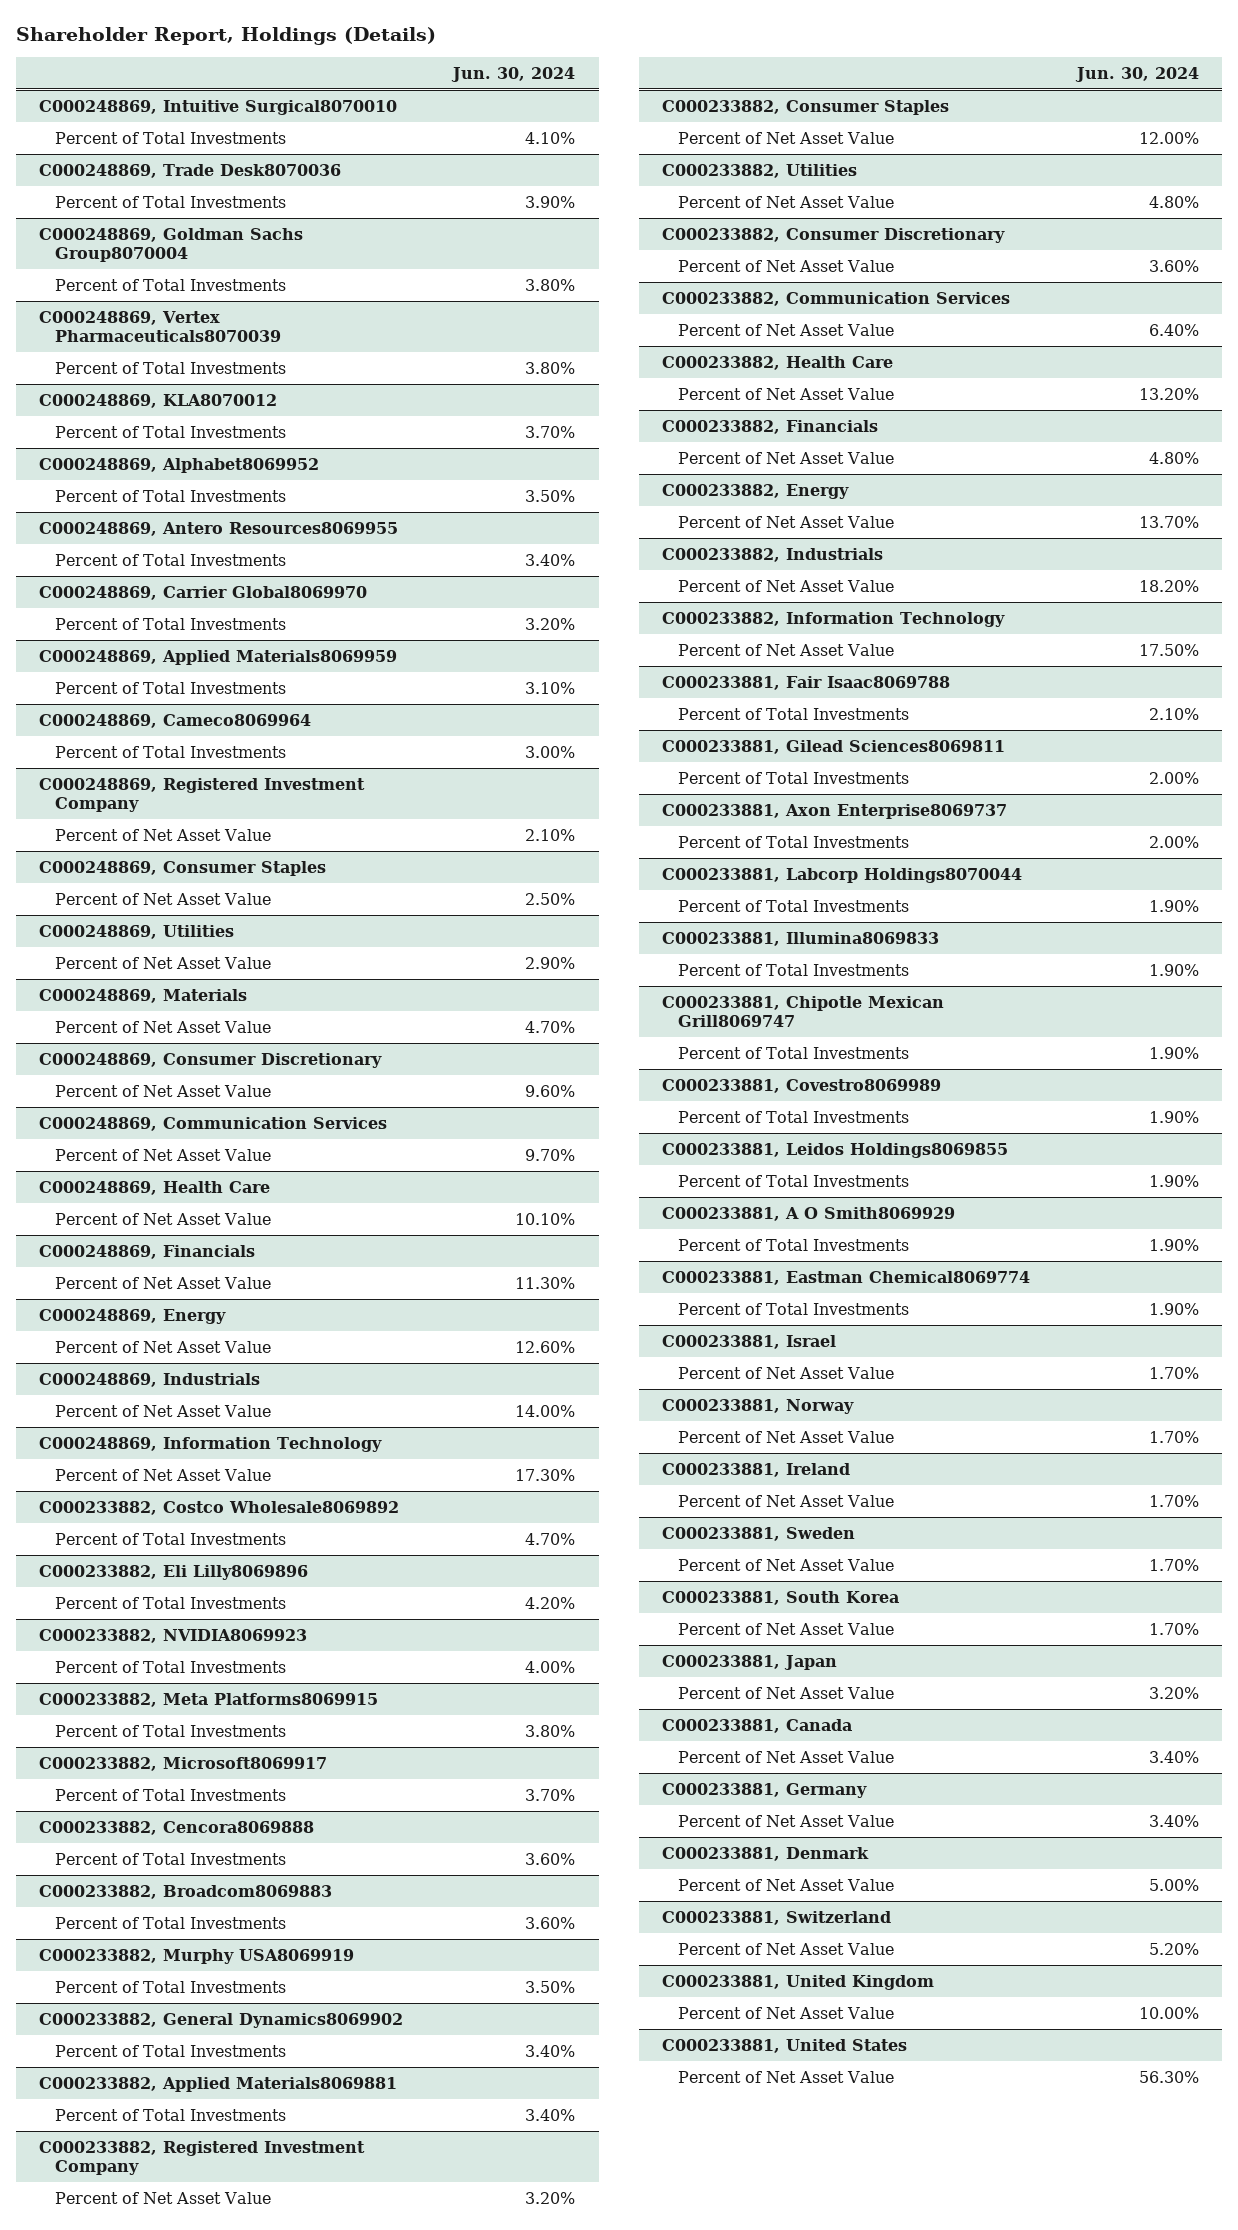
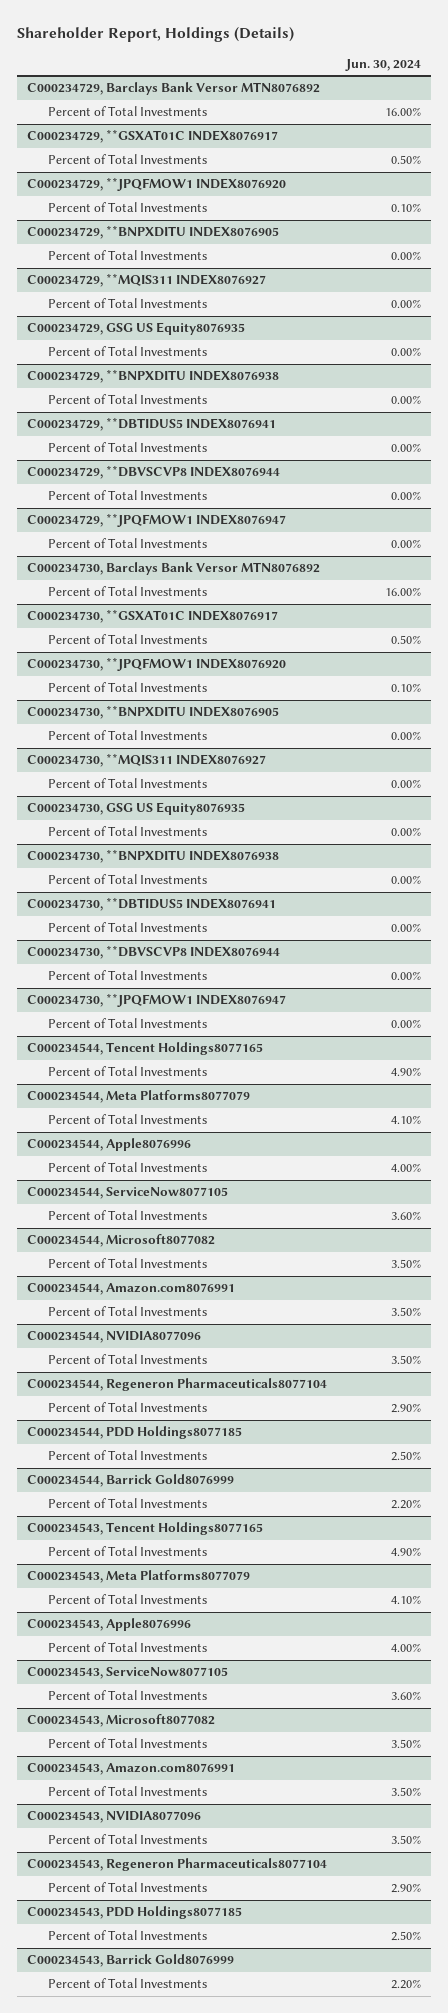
[38,99,397,115] C000248869, Intuitive Surgical8070010 -> none
none -> [26,82,320,96] C000234729, Barclays Bank Versor MTN8076892
none -> [47,106,207,117] Percent of Total Investments
none -> [26,130,278,144] C000234729, **GSXAT01C INDEX8076917
none -> [47,154,207,165] Percent of Total Investments
none -> [26,178,286,192] C000234729, **JPQFMOW1 INDEX8076920
none -> [47,202,207,213] Percent of Total Investments
none -> [26,226,279,240] C000234729, **BNPXDITU INDEX8076905
none -> [47,250,207,261] Percent of Total Investments
none -> [26,274,266,288] C000234729, **MQIS311 INDEX8076927
none -> [47,298,207,309] Percent of Total Investments
none -> [26,322,245,336] C000234729, GSG US Equity8076935
none -> [47,346,207,357] Percent of Total Investments
none -> [26,370,279,384] C000234729, **BNPXDITU INDEX8076938
none -> [47,394,207,405] Percent of Total Investments
none -> [26,418,276,432] C000234729, **DBTIDUS5 INDEX8076941
none -> [47,442,207,453] Percent of Total Investments
none -> [26,466,280,480] C000234729, **DBVSCVP8 INDEX8076944
none -> [47,490,207,501] Percent of Total Investments
none -> [26,514,286,528] C000234729, **JPQFMOW1 INDEX8076947
none -> [47,538,207,549] Percent of Total Investments
none -> [26,562,320,576] C000234730, Barclays Bank Versor MTN8076892
none -> [47,586,207,597] Percent of Total Investments
none -> [26,610,278,624] C000234730, **GSXAT01C INDEX8076917
none -> [47,634,207,645] Percent of Total Investments
none -> [26,658,286,672] C000234730, **JPQFMOW1 INDEX8076920
none -> [47,682,207,693] Percent of Total Investments
none -> [26,706,279,720] C000234730, **BNPXDITU INDEX8076905
none -> [47,730,207,741] Percent of Total Investments
none -> [26,754,266,768] C000234730, **MQIS311 INDEX8076927
none -> [47,778,207,789] Percent of Total Investments
none -> [26,802,245,816] C000234730, GSG US Equity8076935
none -> [47,826,207,837] Percent of Total Investments
none -> [26,850,279,864] C000234730, **BNPXDITU INDEX8076938
none -> [47,874,207,885] Percent of Total Investments
none -> [26,898,276,912] C000234730, **DBTIDUS5 INDEX8076941
none -> [47,922,207,933] Percent of Total Investments
none -> [26,946,280,960] C000234730, **DBVSCVP8 INDEX8076944
none -> [47,970,207,981] Percent of Total Investments
none -> [26,994,286,1008] C000234730, **JPQFMOW1 INDEX8076947
none -> [47,1018,207,1029] Percent of Total Investments
none -> [26,1042,263,1056] C000234544, Tencent Holdings8077165
none -> [47,1066,207,1077] Percent of Total Investments
none -> [26,1090,250,1104] C000234544, Meta Platforms8077079
[38,163,341,178] C000248869, Trade Desk8070036 -> none
[54,195,286,208] Percent of Total Investments -> none
[38,227,303,263] C000248869, Goldman Sachs Group8070004 -> none
[54,278,286,291] Percent of Total Investments -> none
[38,310,281,343] C000248869, Vertex Pharmaceuticals8070039 -> none
[54,361,286,374] Percent of Total Investments -> none
[38,393,277,408] C000248869, KLA8070012 -> none
[54,425,286,438] Percent of Total Investments -> none
[38,457,319,473] C000248869, Alphabet8069952 -> none
[54,489,286,502] Percent of Total Investments -> none
[38,521,398,536] C000248869, Antero Resources8069955 -> none
[54,553,286,566] Percent of Total Investments -> none
[38,585,367,600] C000248869, Carrier Global8069970 -> none
[54,617,286,630] Percent of Total Investments -> none
[38,649,397,665] C000248869, Applied Materials8069959 -> none
[54,681,286,694] Percent of Total Investments -> none
[38,713,311,728] C000248869, Cameco8069964 -> none
[54,745,286,758] Percent of Total Investments -> none
[38,777,365,813] C000248869, Registered Investment Company -> none
[54,828,271,841] Percent of Net Asset Value -> none
[38,860,326,876] C000248869, Consumer Staples -> none
[54,892,271,905] Percent of Net Asset Value -> none
[38,924,234,939] C000248869, Utilities -> none
[54,956,271,969] Percent of Net Asset Value -> none
[38,988,247,1003] C000248869, Materials -> none
[54,1020,271,1033] Percent of Net Asset Value -> none
[38,1052,382,1068] C000248869, Consumer Discretionary -> none
[54,1084,271,1097] Percent of Net Asset Value -> none
[38,1116,387,1131] C000248869, Communication Services -> none
[54,1148,271,1161] Percent of Net Asset Value -> none
[38,1180,270,1195] C000248869, Health Care -> none
[54,1212,271,1225] Percent of Net Asset Value -> none
[38,1244,255,1259] C000248869, Financials -> none
[54,1276,271,1289] Percent of Net Asset Value -> none
[38,1308,226,1324] C000248869, Energy -> none
[54,1340,271,1353] Percent of Net Asset Value -> none
[38,1372,260,1387] C000248869, Industrials -> none
[54,1404,271,1417] Percent of Net Asset Value -> none
[38,1436,382,1452] C000248869, Information Technology -> none
[54,1468,271,1481] Percent of Net Asset Value -> none
[38,1500,399,1515] C000233882, Costco Wholesale8069892 -> none
[54,1532,286,1545] Percent of Total Investments -> none
[38,1564,308,1580] C000233882, Eli Lilly8069896 -> none
[54,1596,286,1609] Percent of Total Investments -> none
[38,1628,307,1643] C000233882, NVIDIA8069923 -> none
none -> [26,1138,191,1152] C000234544, Apple8076996
[38,1692,378,1707] C000233882, Meta Platforms8069915 -> none
[54,1724,286,1737] Percent of Total Investments -> none
[38,1756,327,1771] C000233882, Microsoft8069917 -> none
[54,1788,286,1801] Percent of Total Investments -> none
[38,1820,314,1835] C000233882, Cencora8069888 -> none
none -> [26,1187,228,1200] C000234544, ServiceNow8077105
[38,1884,332,1899] C000233882, Broadcom8069883 -> none
none -> [26,1234,215,1248] C000234544, Microsoft8077082
none -> [47,1258,207,1269] Percent of Total Investments
none -> [26,1283,235,1296] C000234544, Amazon.com8076991
none -> [47,1306,207,1317] Percent of Total Investments
none -> [26,1331,201,1344] C000234544, NVIDIA8077096
none -> [47,1354,207,1365] Percent of Total Investments
none -> [26,1378,327,1392] C000234544, Regeneron Pharmaceuticals8077104
none -> [47,1402,207,1413] Percent of Total Investments
none -> [26,1426,242,1440] C000234544, PDD Holdings8077185
none -> [47,1450,207,1461] Percent of Total Investments
none -> [26,1474,234,1488] C000234544, Barrick Gold8076999
none -> [47,1498,207,1509] Percent of Total Investments
none -> [26,1522,263,1536] C000234543, Tencent Holdings8077165
none -> [47,1546,207,1557] Percent of Total Investments
none -> [26,1570,250,1584] C000234543, Meta Platforms8077079
none -> [47,1594,207,1605] Percent of Total Investments
none -> [26,1618,191,1632] C000234543, Apple8076996
none -> [47,1642,207,1653] Percent of Total Investments
none -> [26,1667,228,1680] C000234543, ServiceNow8077105
[38,1948,354,1964] C000233882, Murphy USA8069919 -> none
none -> [26,1714,215,1728] C000234543, Microsoft8077082
[38,2012,403,2028] C000233882, General Dynamics8069902 -> none
[38,2076,397,2092] C000233882, Applied Materials8069881 -> none
[38,2140,365,2176] C000233882, Registered Investment Company -> none
[54,2191,271,2204] Percent of Net Asset Value -> none
[662,99,950,115] C000233882, Consumer Staples -> none
[677,131,894,144] Percent of Net Asset Value -> none
[662,163,858,178] C000233882, Utilities -> none
[677,195,894,208] Percent of Net Asset Value -> none
[662,227,1006,243] C000233882, Consumer Discretionary -> none
[677,259,894,272] Percent of Net Asset Value -> none
[662,291,1011,306] C000233882, Communication Services -> none
[677,323,894,336] Percent of Net Asset Value -> none
[662,355,894,370] C000233882, Health Care -> none
[677,387,894,400] Percent of Net Asset Value -> none
[662,419,879,434] C000233882, Financials -> none
[677,451,894,464] Percent of Net Asset Value -> none
[662,483,850,499] C000233882, Energy -> none
[677,515,894,528] Percent of Net Asset Value -> none
[662,547,884,562] C000233882, Industrials -> none
[677,579,894,592] Percent of Net Asset Value -> none
[662,611,1006,627] C000233882, Information Technology -> none
[677,643,894,656] Percent of Net Asset Value -> none
[662,675,951,690] C000233881, Fair Isaac8069788 -> none
[662,739,1006,754] C000233881, Gilead Sciences8069811 -> none
[662,803,1008,819] C000233881, Axon Enterprise8069737 -> none
[662,867,1023,883] C000233881, Labcorp Holdings8070044 -> none
[677,899,909,912] Percent of Total Investments -> none
[662,931,940,946] C000233881, Illumina8069833 -> none
[677,963,909,976] Percent of Total Investments -> none
[662,995,945,1028] C000233881, Chipotle Mexican Grill8069747 -> none
[677,1046,909,1059] Percent of Total Investments -> none
[662,1078,942,1093] C000233881, Covestro8069989 -> none
[677,1110,909,1123] Percent of Total Investments -> none
[662,1142,1009,1158] C000233881, Leidos Holdings8069855 -> none
[677,1174,909,1187] Percent of Total Investments -> none
[662,1206,956,1221] C000233881, A O Smith8069929 -> none
[677,1238,909,1251] Percent of Total Investments -> none
[662,1270,1031,1285] C000233881, Eastman Chemical8069774 -> none
[677,1302,909,1315] Percent of Total Investments -> none
[662,1334,837,1349] C000233881, Israel -> none
[677,1366,894,1379] Percent of Net Asset Value -> none
[662,1398,855,1414] C000233881, Norway -> none
[677,1430,894,1443] Percent of Net Asset Value -> none
[662,1462,851,1477] C000233881, Ireland -> none
[677,1494,894,1507] Percent of Net Asset Value -> none
[662,1526,856,1541] C000233881, Sweden -> none
[677,1558,894,1571] Percent of Net Asset Value -> none
[662,1590,900,1605] C000233881, South Korea -> none
[677,1622,894,1635] Percent of Net Asset Value -> none
[662,1654,838,1670] C000233881, Japan -> none
[677,1686,894,1699] Percent of Net Asset Value -> none
[662,1718,853,1733] C000233881, Canada -> none
[677,1750,894,1763] Percent of Net Asset Value -> none
[662,1782,868,1798] C000233881, Germany -> none
[677,1814,894,1827] Percent of Net Asset Value -> none
[662,1846,870,1861] C000233881, Denmark -> none
[677,1878,894,1891] Percent of Net Asset Value -> none
[662,1910,892,1925] C000233881, Switzerland -> none
[677,1942,894,1955] Percent of Net Asset Value -> none
[662,1974,935,1990] C000233881, United Kingdom -> none
[677,2006,894,2019] Percent of Net Asset Value -> none
[662,2038,908,2053] C000233881, United States -> none
[677,2070,894,2083] Percent of Net Asset Value -> none
none -> [26,1763,235,1776] C000234543, Amazon.com8076991
[525,2044,576,2057] 3.40% -> [391,1787,422,1797] 3.50%
none -> [26,1811,201,1824] C000234543, NVIDIA8077096
[525,2108,576,2121] 3.40% -> [391,1835,422,1845] 3.50%
none -> [26,1858,327,1872] C000234543, Regeneron Pharmaceuticals8077104
[1148,707,1199,720] 2.10% -> [391,1883,422,1894] 2.90%
none -> [26,1906,242,1920] C000234543, PDD Holdings8077185
[1148,771,1199,784] 2.00% -> [391,1931,422,1942] 2.50%
none -> [26,1954,234,1968] C000234543, Barrick Gold8076999
[1148,835,1199,848] 2.00% -> [391,1979,422,1990] 2.20%

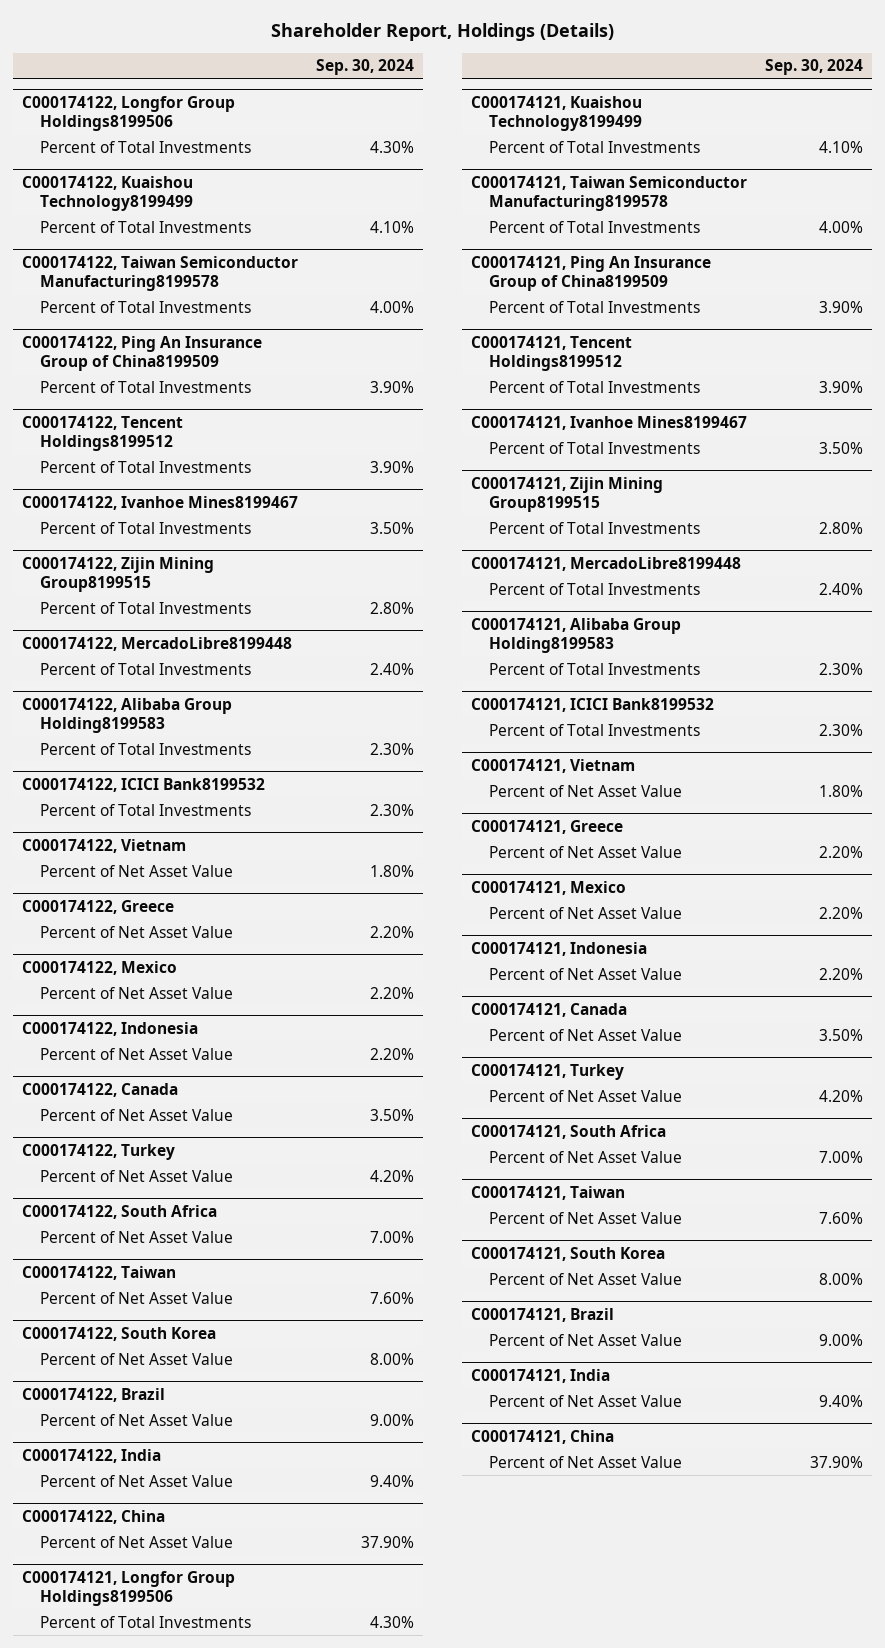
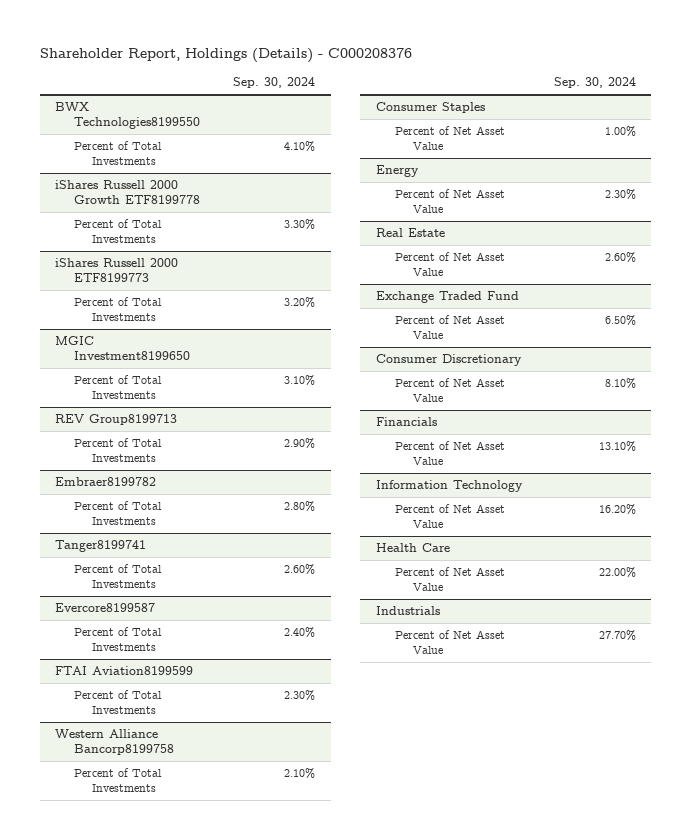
[270,22,614,41] Shareholder Report, Holdings (Details) -> [39,48,412,64] Shareholder Report, Holdings (Details) - C000208376
[21,96,235,131] C000174122, Longfor Group Holdings8199506 -> none
[39,140,251,153] Percent of Total Investments -> none
[21,176,193,211] C000174122, Kuaishou Technology8199499 -> none
[39,220,251,233] Percent of Total Investments -> none
[21,256,298,291] C000174122, Taiwan Semiconductor Manufacturing8199578 -> none
[39,300,251,313] Percent of Total Investments -> none
[21,336,262,371] C000174122, Ping An Insurance Group of China8199509 -> none
[39,380,251,393] Percent of Total Investments -> none
[21,416,183,451] C000174122, Tencent Holdings8199512 -> none
[39,460,251,473] Percent of Total Investments -> none
[21,496,298,511] C000174122, Ivanhoe Mines8199467 -> none
[39,521,251,534] Percent of Total Investments -> none
[21,557,214,592] C000174122, Zijin Mining Group8199515 -> none
[39,601,251,614] Percent of Total Investments -> none
[21,637,292,652] C000174122, MercadoLibre8199448 -> none
[39,662,251,675] Percent of Total Investments -> none
[21,698,232,733] C000174122, Alibaba Group Holding8199583 -> none
[39,742,251,755] Percent of Total Investments -> none
[21,778,265,793] C000174122, ICICI Bank8199532 -> none
[39,803,251,816] Percent of Total Investments -> none
[21,839,186,854] C000174122, Vietnam -> none
[39,864,233,877] Percent of Net Asset Value -> none
[21,900,174,915] C000174122, Greece -> none
[39,925,233,938] Percent of Net Asset Value -> none
[21,961,177,976] C000174122, Mexico -> none
[39,986,233,999] Percent of Net Asset Value -> none
[21,1022,198,1037] C000174122, Indonesia -> none
[39,1047,233,1060] Percent of Net Asset Value -> none
[21,1083,178,1098] C000174122, Canada -> none
[39,1108,233,1121] Percent of Net Asset Value -> none
[21,1144,175,1161] C000174122, Turkey -> none
[39,1169,233,1182] Percent of Net Asset Value -> none
[21,1205,217,1220] C000174122, South Africa -> none
[39,1230,233,1243] Percent of Net Asset Value -> none
[21,1266,176,1281] C000174122, Taiwan -> none
[39,1291,233,1304] Percent of Net Asset Value -> none
[21,1327,216,1342] C000174122, South Korea -> none
[39,1352,233,1365] Percent of Net Asset Value -> none
[21,1388,165,1403] C000174122, Brazil -> none
[39,1413,233,1426] Percent of Net Asset Value -> none
[21,1449,161,1464] C000174122, India -> none
[39,1474,233,1487] Percent of Net Asset Value -> none
[21,1510,165,1525] C000174122, China -> none
[39,1535,233,1548] Percent of Net Asset Value -> none
[21,1571,235,1606] C000174121, Longfor Group Holdings8199506 -> none
[39,1615,251,1628] Percent of Total Investments -> none
[471,96,643,131] C000174121, Kuaishou Technology8199499 -> none
none -> [55,102,200,130] BWX Technologies8199550
[471,176,748,211] C000174121, Taiwan Semiconductor Manufacturing8199578 -> none
[471,256,712,291] C000174121, Ping An Insurance Group of China8199509 -> none
[471,336,633,371] C000174121, Tencent Holdings8199512 -> none
[471,416,748,431] C000174121, Ivanhoe Mines8199467 -> none
[471,477,664,512] C000174121, Zijin Mining Group8199515 -> none
none -> [55,180,200,205] iShares Russell 2000 Growth ETF8199778
[819,220,864,233] 4.00% -> [283,219,315,231] 3.30%
none -> [55,258,179,283] iShares Russell 2000 ETF8199773
[819,300,864,313] 3.90% -> [283,297,315,309] 3.20%
none -> [55,336,190,361] MGIC Investment8199650
[819,380,864,393] 3.90% -> [283,375,315,387] 3.10%
none -> [55,414,178,426] REV Group8199713
[819,441,864,454] 3.50% -> [283,438,315,450] 2.90%
none -> [55,477,157,487] Embraer8199782
[471,557,742,572] C000174121, MercadoLibre8199448 -> none
none -> [55,540,147,553] Tanger8199741
none -> [73,564,162,589] Percent of Total Investments
none -> [55,603,156,613] Evercore8199587
[471,618,682,653] C000174121, Alibaba Group Holding8199583 -> none
[489,662,701,675] Percent of Total Investments -> none
[471,698,715,713] C000174121, ICICI Bank8199532 -> none
none -> [55,666,194,676] FTAI Aviation8199599
[471,759,636,774] C000174121, Vietnam -> none
[471,820,624,835] C000174121, Greece -> none
[471,881,627,896] C000174121, Mexico -> none
[471,942,648,957] C000174121, Indonesia -> none
[471,1003,628,1018] C000174121, Canada -> none
[471,1064,625,1081] C000174121, Turkey -> none
[471,1125,667,1140] C000174121, South Africa -> none
[471,1186,626,1201] C000174121, Taiwan -> none
[471,1247,666,1262] C000174121, South Korea -> none
[471,1308,615,1323] C000174121, Brazil -> none
[489,1333,683,1346] Percent of Net Asset Value -> none
[471,1369,611,1384] C000174121, India -> none
[489,1394,683,1407] Percent of Net Asset Value -> none
[471,1430,615,1445] C000174121, China -> none
[489,1455,683,1468] Percent of Net Asset Value -> none
none -> [55,729,174,756] Western Alliance Bancorp8199758
none -> [73,768,162,793] Percent of Total Investments
none -> [376,102,486,114] Consumer Staples
[819,784,864,797] 1.80% -> [604,126,636,138] 1.00%
none -> [376,165,420,178] Energy
[819,845,864,858] 2.20% -> [604,189,636,201] 2.30%
none -> [376,228,446,238] Real Estate
[819,906,864,919] 2.20% -> [604,252,636,264] 2.60%
none -> [376,291,520,304] Exchange Traded Fund
[819,967,864,980] 2.20% -> [604,315,636,327] 6.50%
none -> [376,354,523,367] Consumer Discretionary
[819,1028,864,1041] 3.50% -> [604,378,636,390] 8.10%
none -> [376,417,438,427] Financials
[819,1089,864,1102] 4.20% -> [598,441,636,453] 13.10%
none -> [376,480,524,493] Information Technology
[819,1150,864,1163] 7.00% -> [598,504,636,516] 16.20%
none -> [376,543,451,553] Health Care
[819,1211,864,1224] 7.60% -> [598,567,636,579] 22.00%
none -> [376,606,441,616] Industrials
[819,1272,864,1285] 8.00% -> [598,630,636,642] 27.70%

